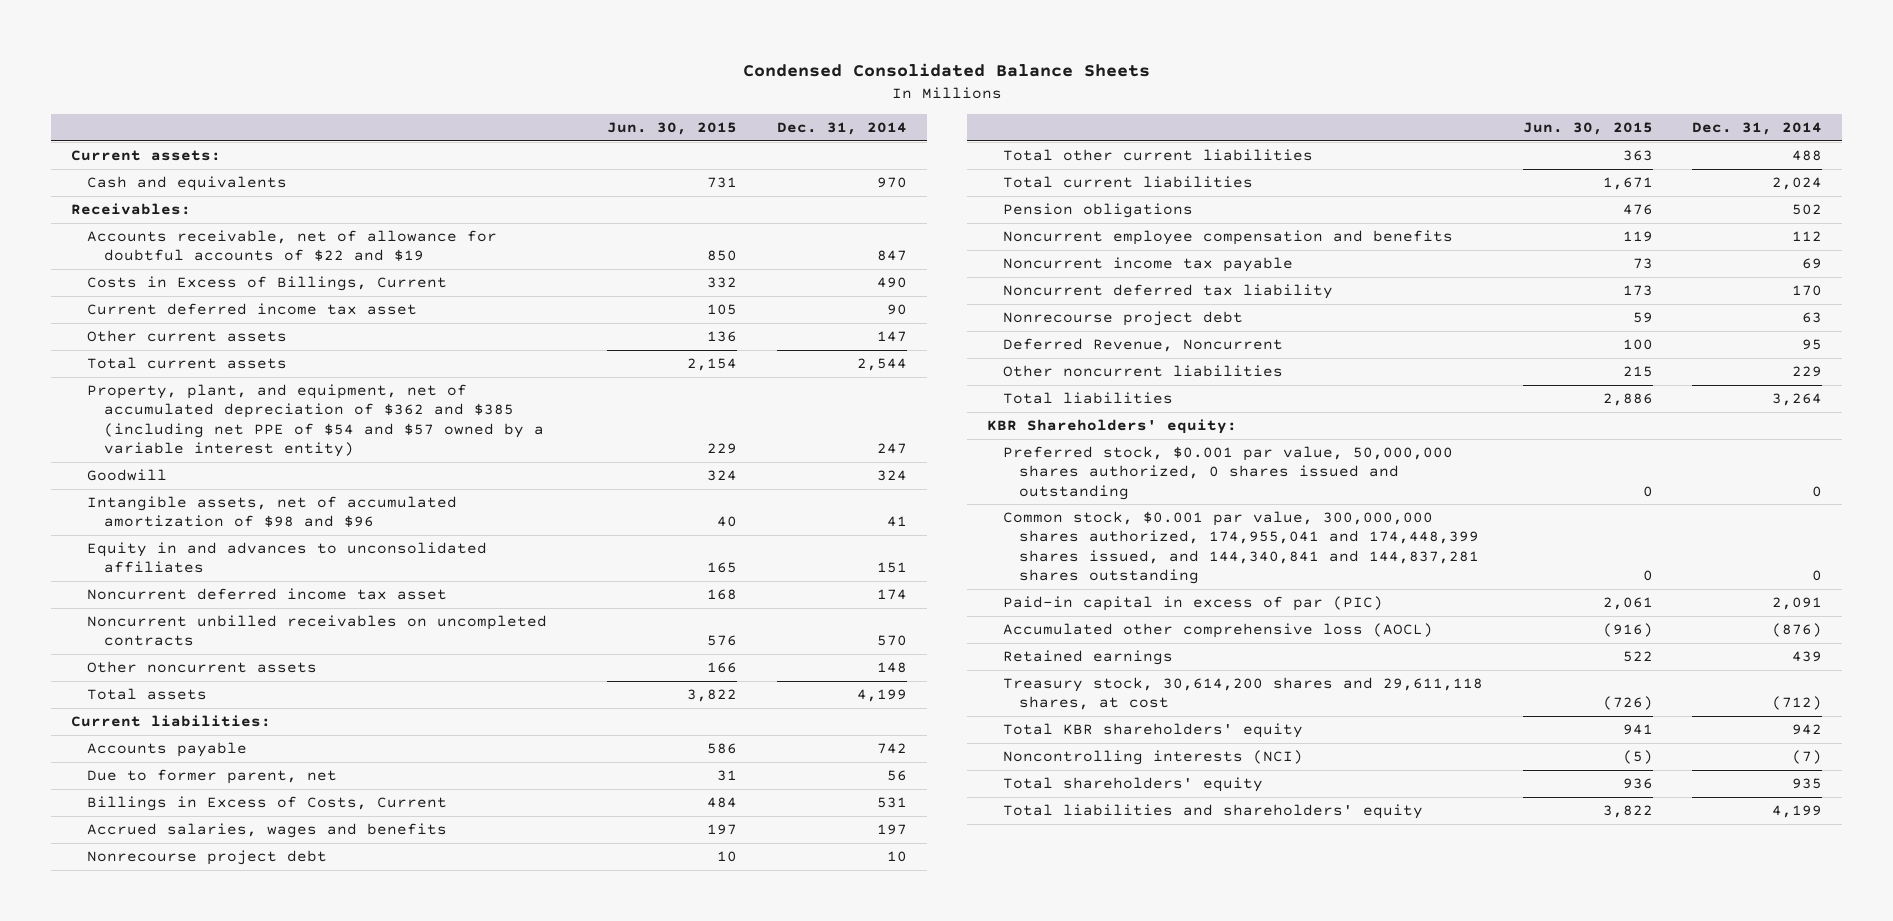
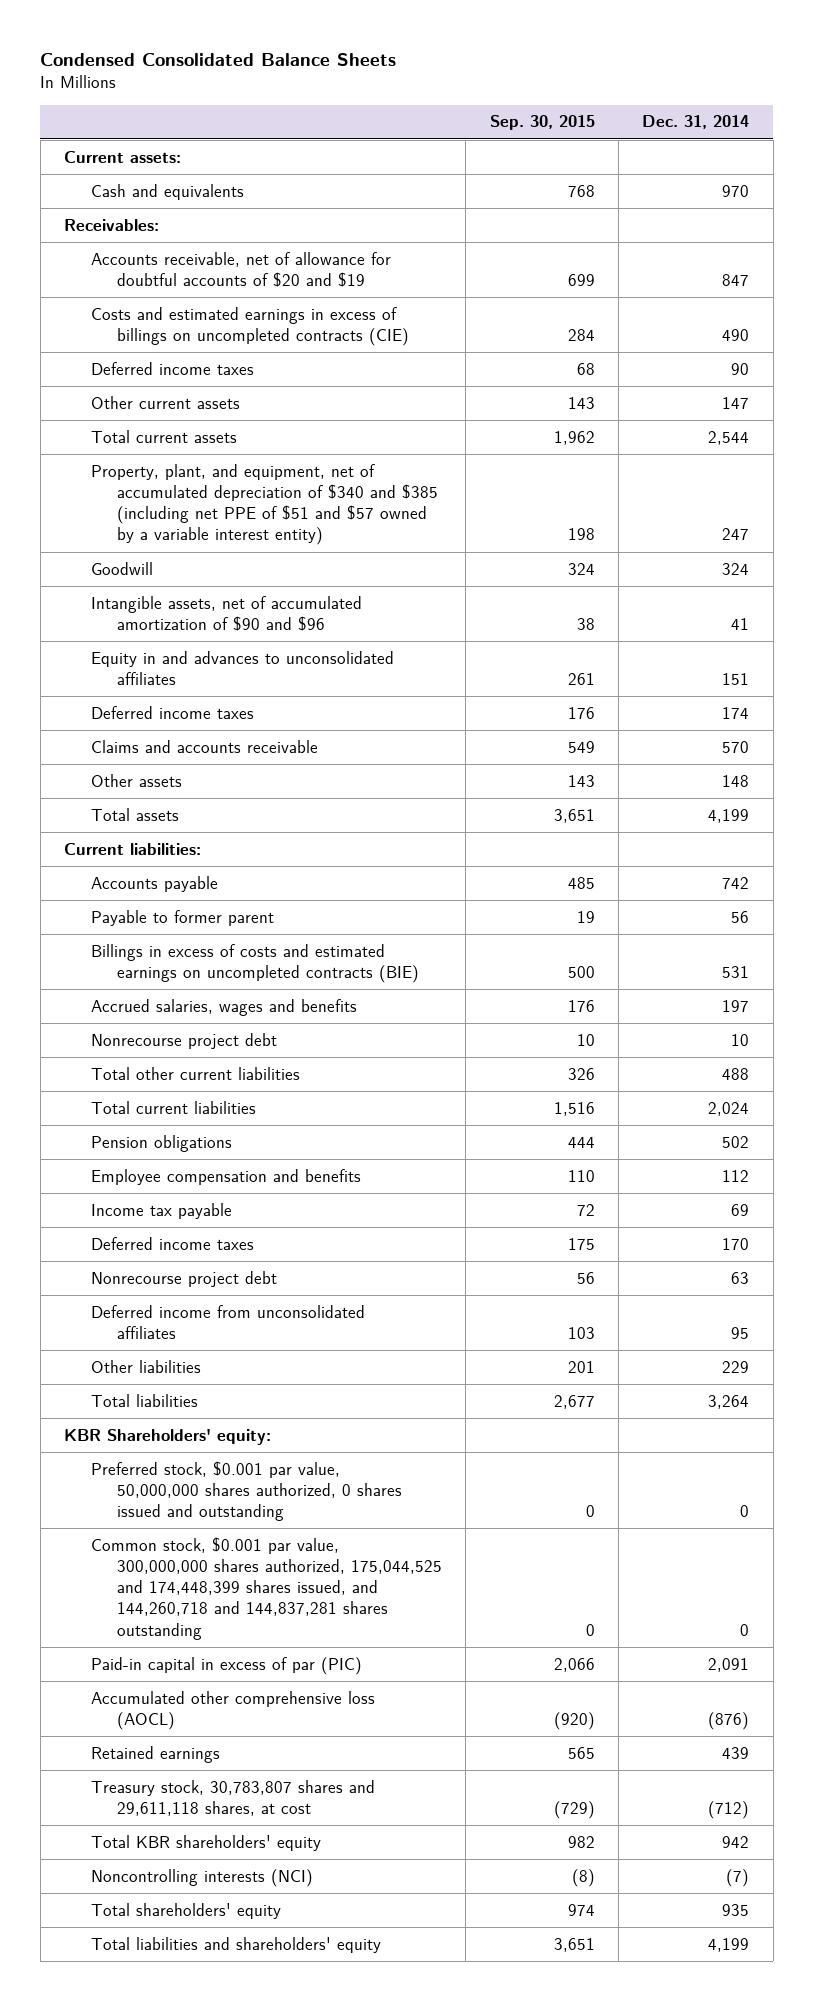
[607,121,738,135] Jun. 30, 2015 -> none
none -> [489,115,595,131] Sep. 30, 2015
[87,230,498,262] Accounts receivable, net of allowance for doubtful accounts of $22 and $19 -> [90,251,391,287] Accounts receivable, net of allowance for doubtful accounts of $20 and $19
[87,276,448,292] Costs in Excess of Billings, Current -> [90,306,409,346] Costs and estimated earnings in excess of billings on uncompleted contracts (CIE)
[87,303,418,316] Current deferred income tax asset -> [90,361,254,375] Deferred income taxes
[87,384,544,457] Property, plant, and equipment, net of accumulated depreciation of $362 and $385 (including net PPE of $54 and $57 owned by a variable interest entity) -> [90,463,438,546] Property, plant, and equipment, net of accumulated depreciation of $340 and $385 (including net PPE of $51 and $57 owned by a variable interest entity)
[87,496,458,528] Intangible assets, net of accumulated amortization of $98 and $96 -> [90,595,362,631] Intangible assets, net of accumulated amortization of $90 and $96
[87,588,448,601] Noncurrent deferred income tax asset -> [90,705,254,719] Deferred income taxes
[87,615,548,647] Noncurrent unbilled receivables on uncompleted contracts -> [90,739,318,753] Claims and accounts receivable
[87,661,318,674] Other noncurrent assets -> [90,773,182,787] Other assets
[87,769,338,785] Due to former parent, net -> [90,909,274,926] Payable to former parent
[87,796,448,812] Billings in Excess of Costs, Current -> [90,943,419,983] Billings in excess of costs and estimated earnings on uncompleted contracts (BIE)
[1002,230,1453,246] Noncurrent employee compensation and benefits -> [90,1168,361,1185] Employee compensation and benefits
[1002,257,1293,273] Noncurrent income tax payable -> [90,1202,232,1219] Income tax payable
[1002,284,1333,300] Noncurrent deferred tax liability -> [90,1236,254,1250] Deferred income taxes
[1002,338,1283,353] Deferred Revenue, Noncurrent -> [90,1304,365,1339] Deferred income from unconsolidated affiliates
[1002,365,1283,378] Other noncurrent liabilities -> [90,1359,201,1373] Other liabilities
[1002,511,1480,584] Common stock, $0.001 par value, 300,000,000 shares authorized, 174,955,041 and 174,448,399 shares issued, and 144,340,841 and 144,837,281 shares outstanding -> [90,1536,442,1640] Common stock, $0.001 par value, 300,000,000 shares authorized, 175,044,525 and 174,448,399 shares issued, and 144,260,718 and 144,837,281 shares outstanding
[1002,677,1483,711] Treasury stock, 30,614,200 shares and 29,611,118 shares, at cost -> [90,1779,375,1816] Treasury stock, 30,783,807 shares and 29,611,118 shares, at cost

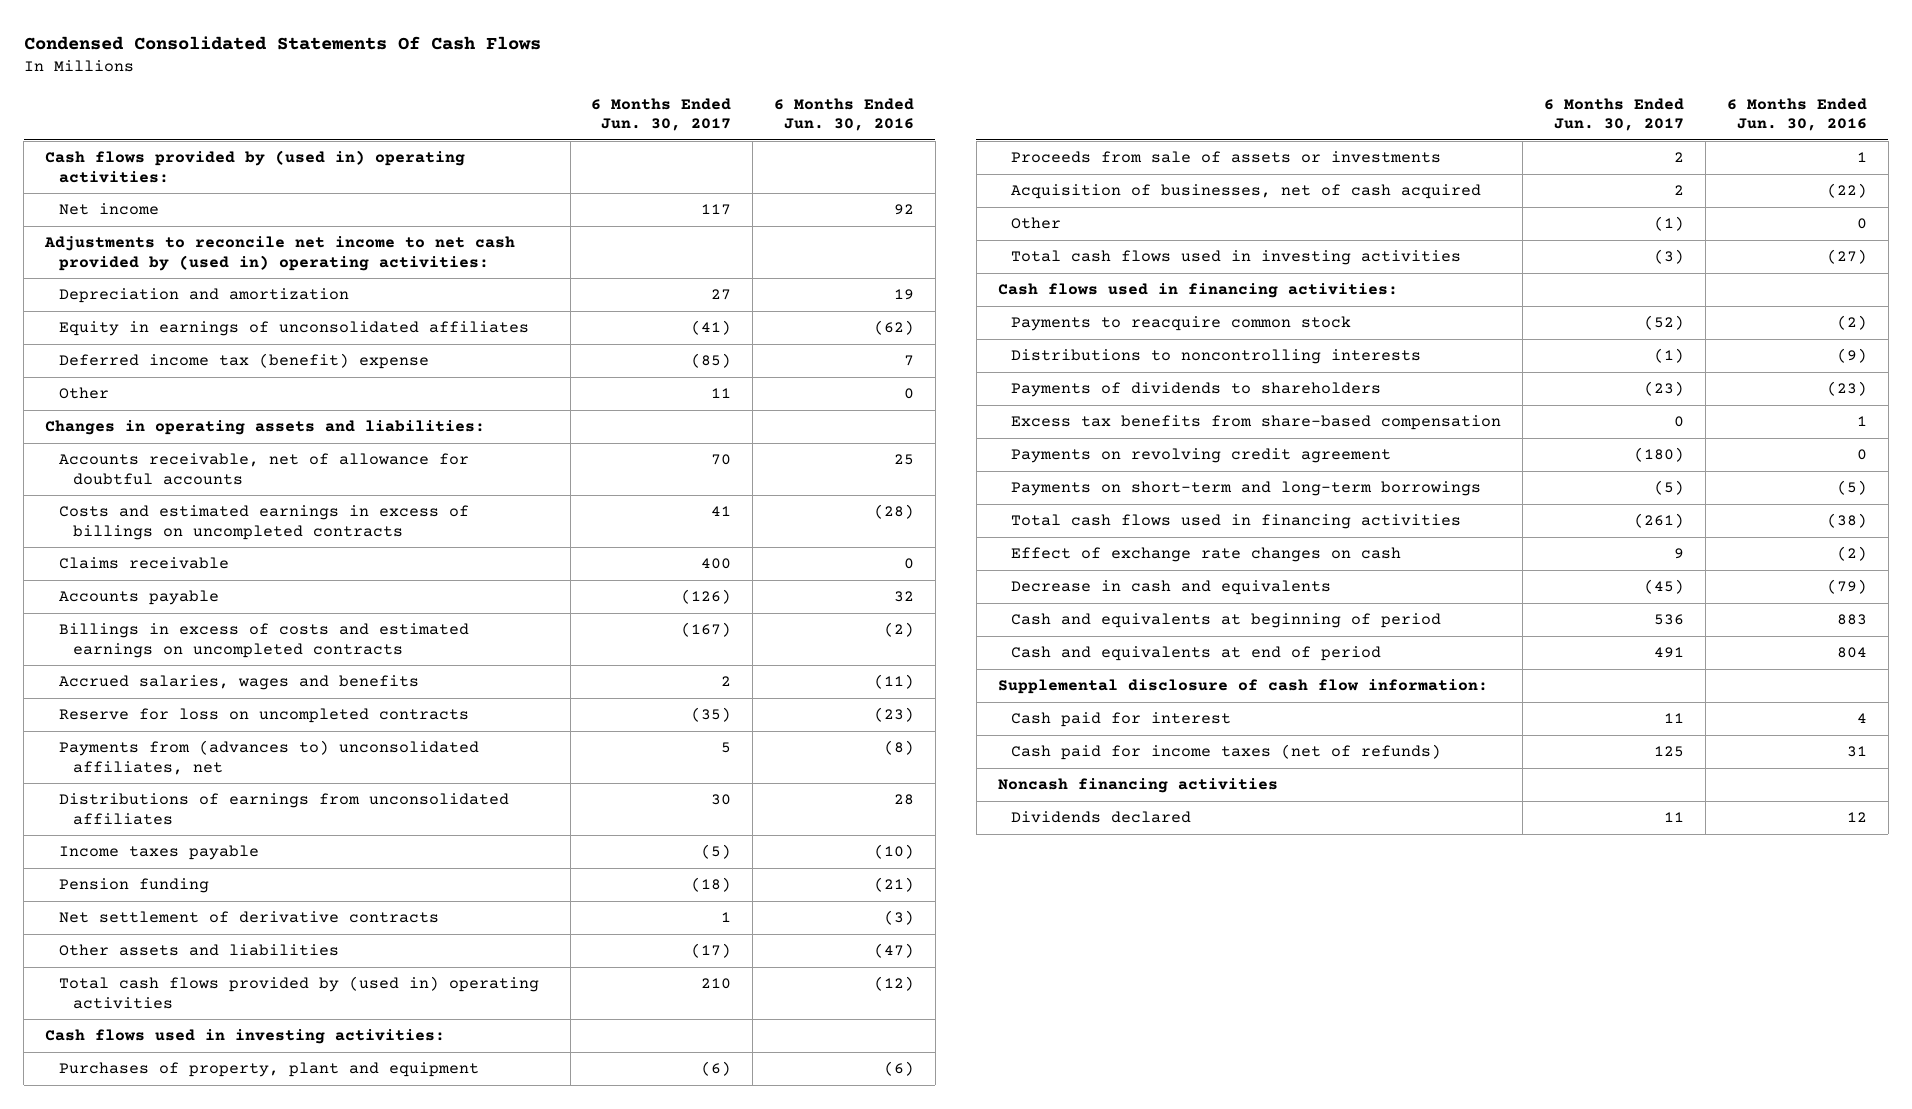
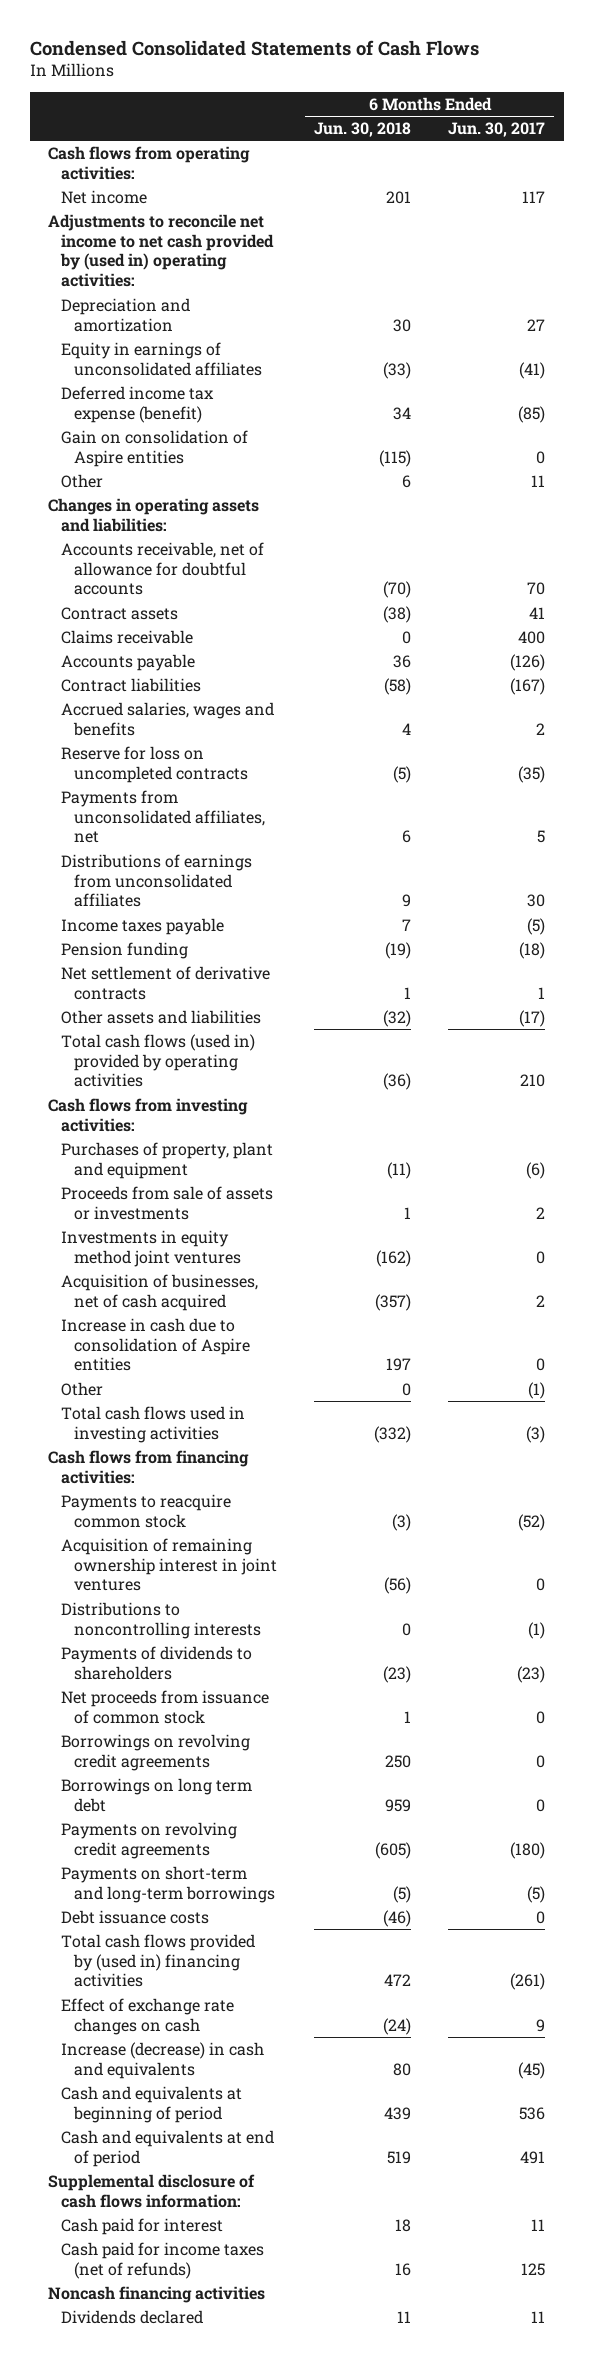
[23,35,541,50] Condensed Consolidated Statements Of Cash Flows -> [29,39,479,56] Condensed Consolidated Statements of Cash Flows
[774,97,915,132] 6 Months Ended Jun. 30, 2016 -> none
none -> [314,122,412,138] Jun. 30, 2018
[44,150,465,183] Cash flows provided by (used in) operating activities: -> [48,145,251,180] Cash flows from operating activities:
[58,353,429,370] Deferred income tax (benefit) expense -> [61,385,215,423] Deferred income tax expense (benefit)
none -> [61,429,249,467] Gain on consolidation of Aspire entities
[58,505,469,540] Costs and estimated earnings in excess of billings on uncompleted contracts -> none
none -> [61,606,179,620] Contract assets
[58,623,469,658] Billings in excess of costs and estimated earnings on uncompleted contracts -> [61,677,202,692] Contract liabilities
[58,740,479,775] Payments from (advances to) unconsolidated affiliates, net -> [61,789,266,844] Payments from unconsolidated affiliates, net
[58,976,539,1009] Total cash flows provided by (used in) operating activities -> [61,1033,256,1088] Total cash flows (used in) provided by operating activities
[44,1029,445,1045] Cash flows used in investing activities: -> [48,1097,249,1132] Cash flows from investing activities:
none -> [61,1229,242,1267] Investments in equity method joint ventures
none -> [61,1317,251,1372] Increase in cash due to consolidation of Aspire entities
[997,283,1398,299] Cash flows used in financing activities: -> [48,1449,250,1484] Cash flows from financing activities:
none -> [61,1537,278,1592] Acquisition of remaining ownership interest in joint ventures
[1011,415,1502,431] Excess tax benefits from share-based compensation -> none
none -> [61,1689,270,1724] Net proceeds from issuance of common stock
none -> [61,1733,251,1771] Borrowings on revolving credit agreements
none -> [61,1777,253,1812] Borrowings on long term debt
[1011,448,1392,464] Payments on revolving credit agreement -> [61,1821,238,1859] Payments on revolving credit agreements
none -> [61,1909,210,1924] Debt issuance costs
[1011,514,1462,530] Total cash flows used in financing activities -> [61,1933,256,1988] Total cash flows provided by (used in) financing activities
[1011,580,1332,596] Decrease in cash and equivalents -> [61,2041,265,2079] Increase (decrease) in cash and equivalents
[997,679,1488,695] Supplemental disclosure of cash flow information: -> [48,2173,256,2208] Supplemental disclosure of cash flows information:

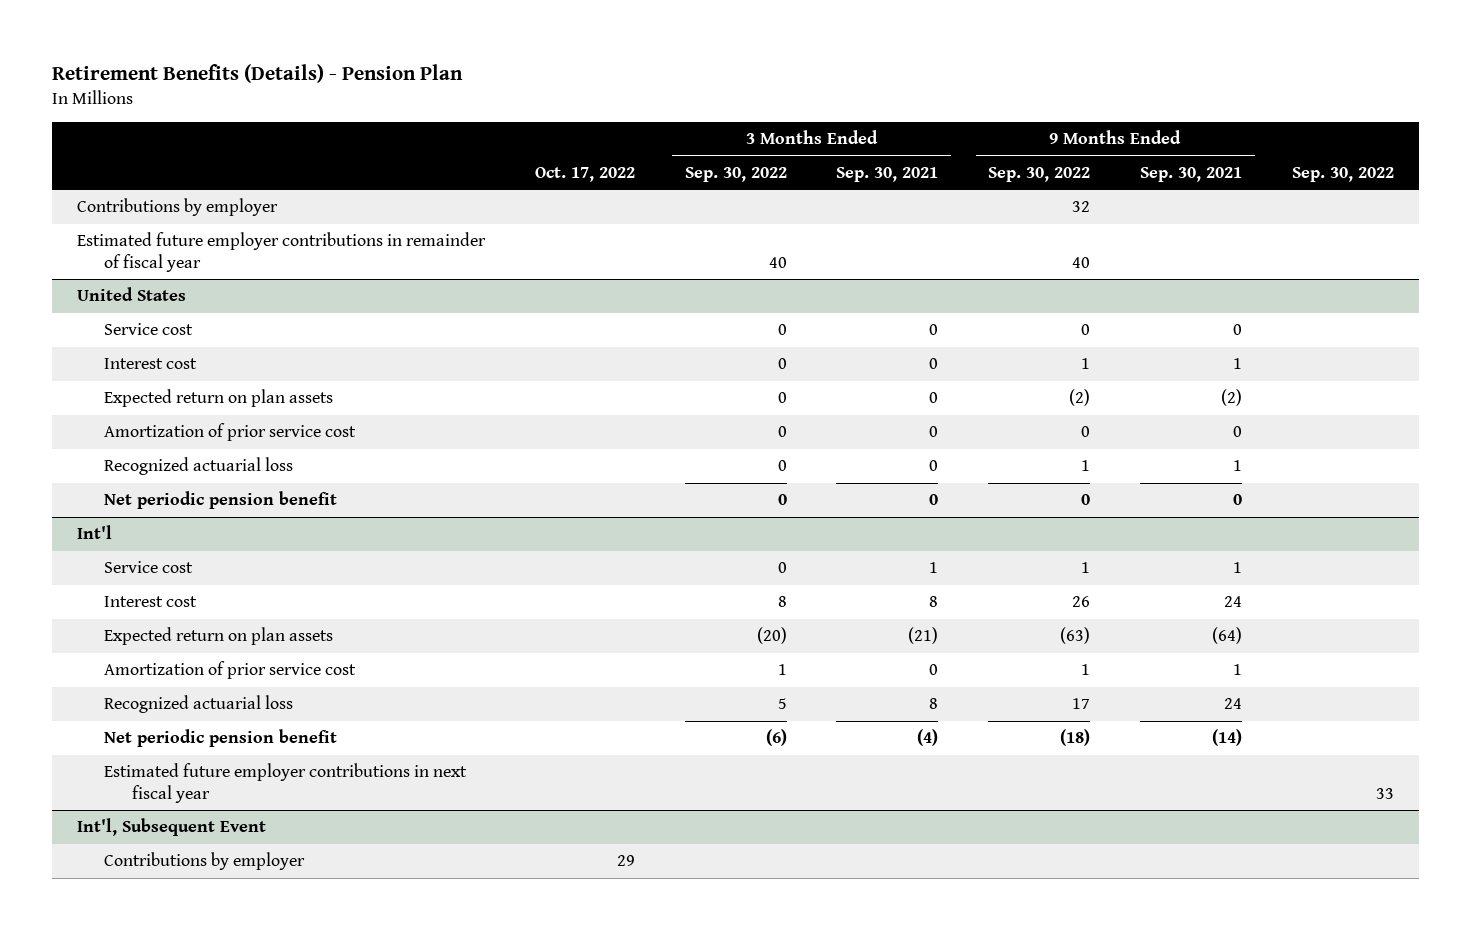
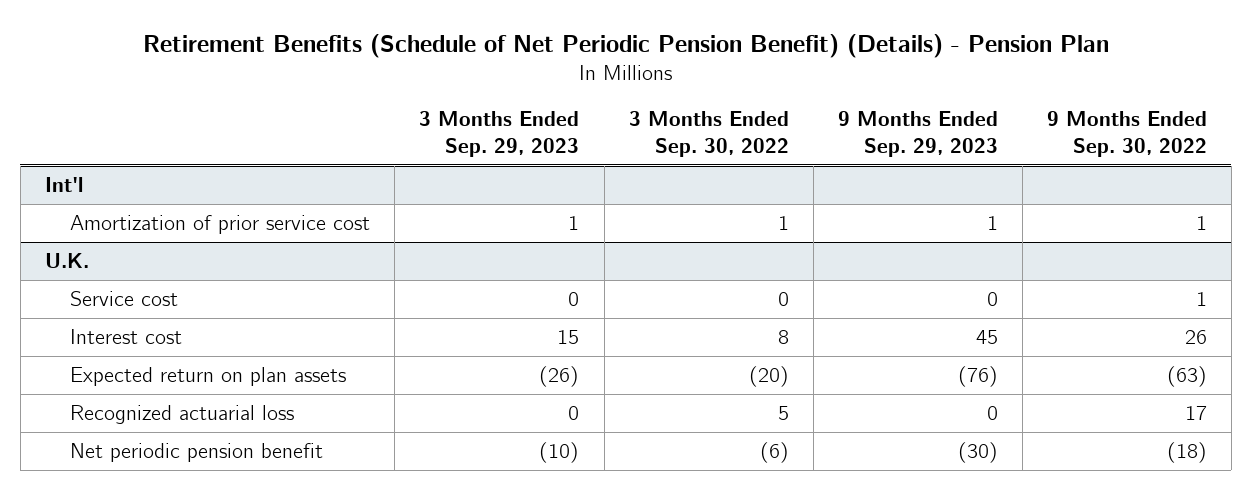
[52,63,464,83] Retirement Benefits (Details) - Pension Plan -> [142,34,1109,59] Retirement Benefits (Schedule of Net Periodic Pension Benefit) (Details) - Pension Plan
[534,167,635,183] Oct. 17, 2022 -> none
[836,167,939,183] Sep. 30, 2021 -> none
[1140,167,1243,183] Sep. 30, 2021 -> none
[1291,167,1394,183] Sep. 30, 2022 -> none
none -> [419,111,580,157] 3 Months Ended Sep. 29, 2023
none -> [837,111,998,157] 9 Months Ended Sep. 29, 2023
[76,198,278,217] Contributions by employer -> none
[76,232,486,272] Estimated future employer contributions in remainder of fiscal year -> none
[76,287,186,302] United States -> none
[104,323,194,336] Service cost -> none
[104,358,198,370] Interest cost -> none
[104,389,334,408] Expected return on plan assets -> none
[104,423,357,442] Amortization of prior service cost -> none
[104,457,294,476] Recognized actuarial loss -> none
[104,491,338,510] Net periodic pension benefit -> none
[104,661,357,680] Amortization of prior service cost -> [70,215,371,235] Amortization of prior service cost
none -> [44,253,89,269] U.K.
[104,763,468,803] Estimated future employer contributions in next fiscal year -> none
[76,818,266,837] Int'l, Subsequent Event -> none
[104,852,306,871] Contributions by employer -> none

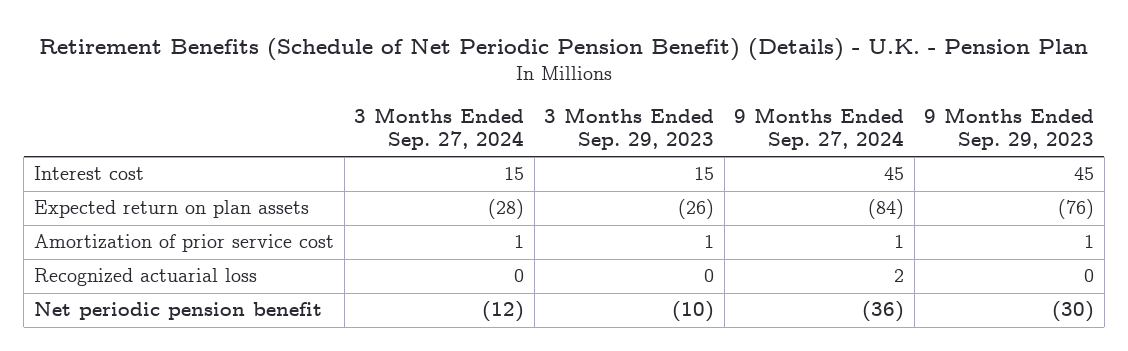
[142,34,1109,59] Retirement Benefits (Schedule of Net Periodic Pension Benefit) (Details) - Pension Plan -> [39,37,1089,61] Retirement Benefits (Schedule of Net Periodic Pension Benefit) (Details) - U.K. - Pension Plan
[628,111,789,157] 3 Months Ended Sep. 30, 2022 -> none
[1046,111,1207,157] 9 Months Ended Sep. 30, 2022 -> none
none -> [354,106,525,151] 3 Months Ended Sep. 27, 2024
none -> [734,106,905,151] 9 Months Ended Sep. 27, 2024
[44,177,83,193] Int'l -> none
[70,215,371,235] Amortization of prior service cost -> none
[44,253,89,269] U.K. -> none
[70,291,179,307] Service cost -> none
none -> [33,234,334,253] Amortization of prior service cost

